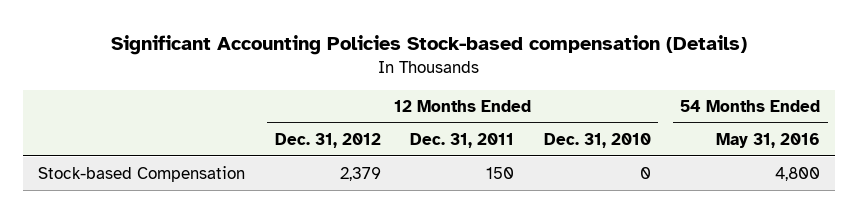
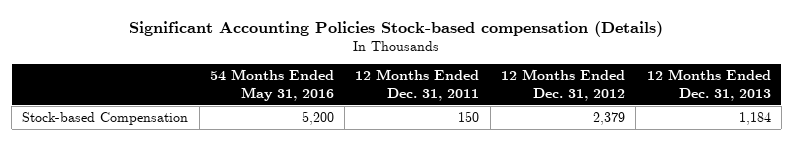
[543,133,651,149] Dec. 31, 2010 -> none
none -> [646,69,771,101] 12 Months Ended Dec. 31, 2013
[775,167,821,182] 4,800 -> [301,111,334,126] 5,200

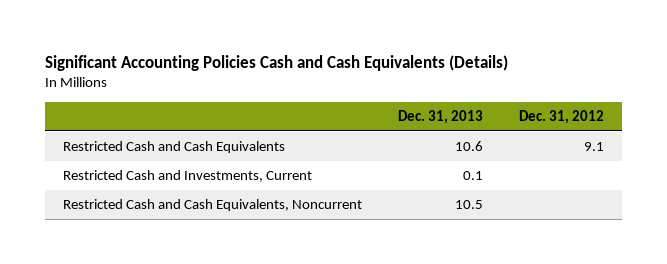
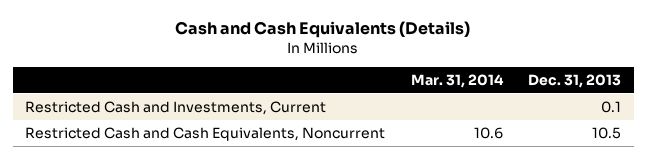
[45,54,509,71] Significant Accounting Policies Cash and Cash Equivalents (Details) -> [175,21,471,39] Cash and Cash Equivalents (Details)
[519,110,605,125] Dec. 31, 2012 -> none
none -> [410,74,504,89] Mar. 31, 2014
[63,141,286,154] Restricted Cash and Cash Equivalents -> none

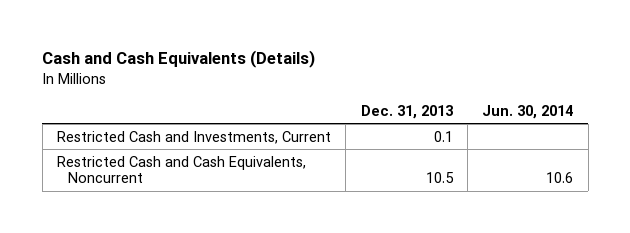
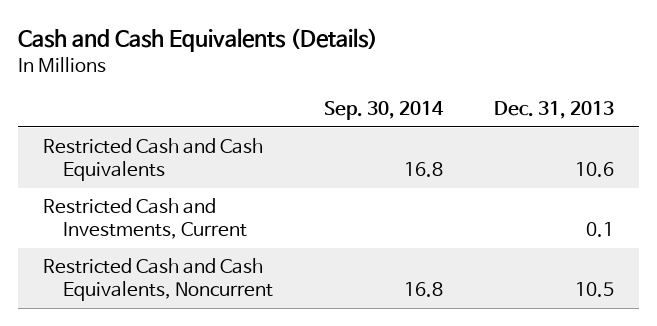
[482,104,574,119] Jun. 30, 2014 -> none
none -> [323,100,444,120] Sep. 30, 2014
none -> [43,137,264,182] Restricted Cash and Cash Equivalents

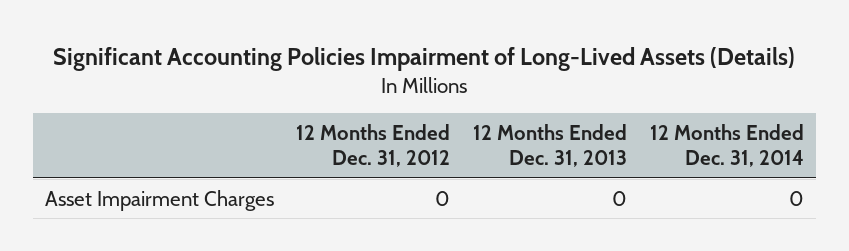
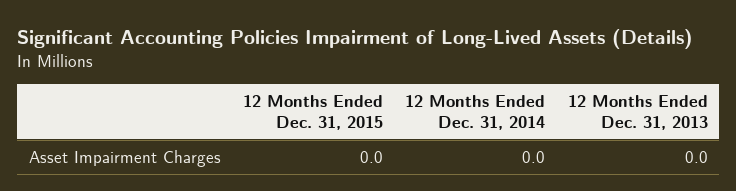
[296,123,451,168] 12 Months Ended Dec. 31, 2012 -> none
none -> [242,94,383,130] 12 Months Ended Dec. 31, 2015
[612,190,628,206] 0 -> [684,151,708,164] 0.0
[789,190,805,206] 0 -> [522,151,546,164] 0.0

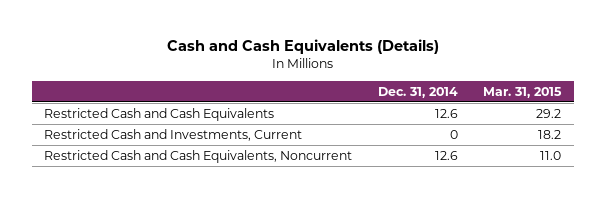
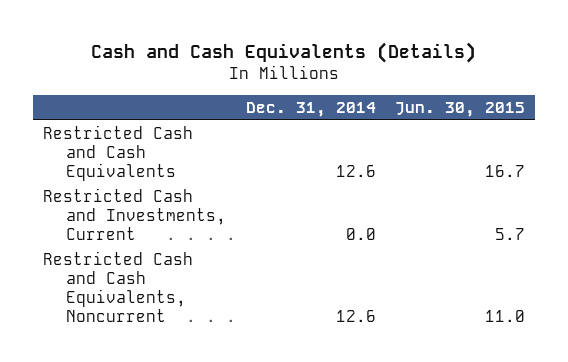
[483,86,563,98] Mar. 31, 2015 -> none
none -> [395,101,526,117] Jun. 30, 2015
[449,129,458,139] 0 -> [345,228,376,241] 0.0

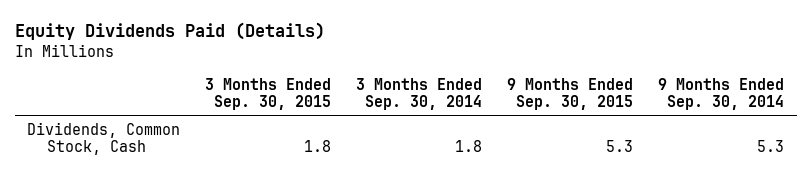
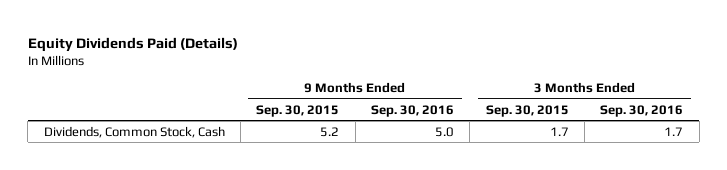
[356,77,483,111] 3 Months Ended Sep. 30, 2014 -> none
[658,77,785,111] 9 Months Ended Sep. 30, 2014 -> none
none -> [370,104,454,117] Sep. 30, 2016
none -> [600,104,684,117] Sep. 30, 2016
[304,139,332,152] 1.8 -> [549,126,569,136] 1.7
[606,139,634,152] 5.3 -> [320,126,340,137] 5.2

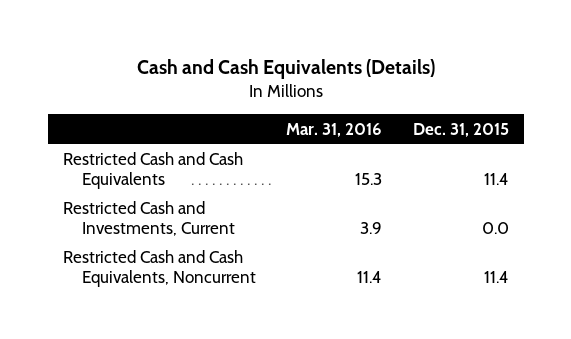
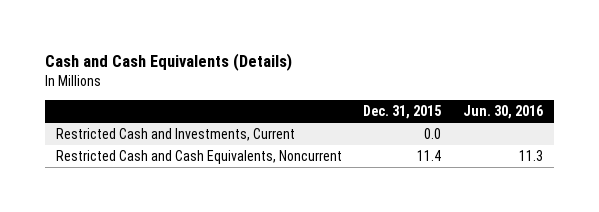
[286,122,383,137] Mar. 31, 2016 -> none
none -> [463,105,544,120] Jun. 30, 2016
[62,151,243,189] Restricted Cash and Cash Equivalents -> none

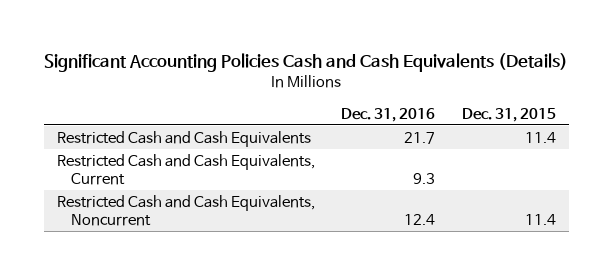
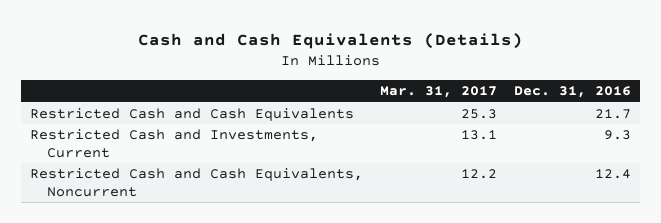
[44,53,569,73] Significant Accounting Policies Cash and Cash Equivalents (Details) -> [137,32,523,49] Cash and Cash Equivalents (Details)
[461,107,556,122] Dec. 31, 2015 -> none
none -> [380,86,498,99] Mar. 31, 2017
[57,153,316,186] Restricted Cash and Cash Equivalents, Current -> [29,129,318,158] Restricted Cash and Investments, Current

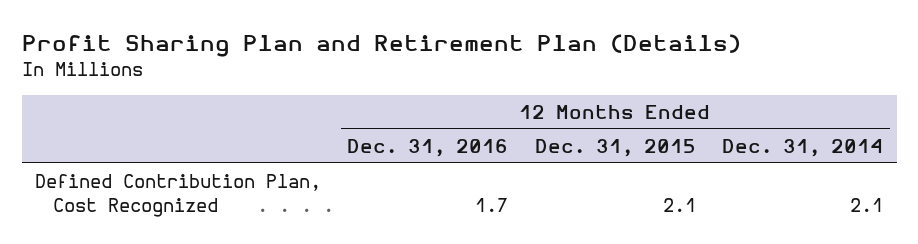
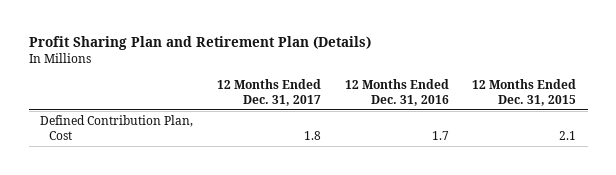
[722,138,884,157] Dec. 31, 2014 -> none
none -> [216,78,321,107] 12 Months Ended Dec. 31, 2017
[34,174,321,218] Defined Contribution Plan, Cost Recognized -> [40,115,194,141] Defined Contribution Plan, Cost

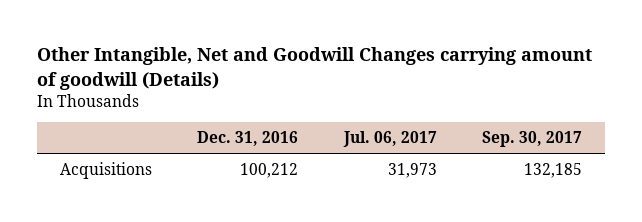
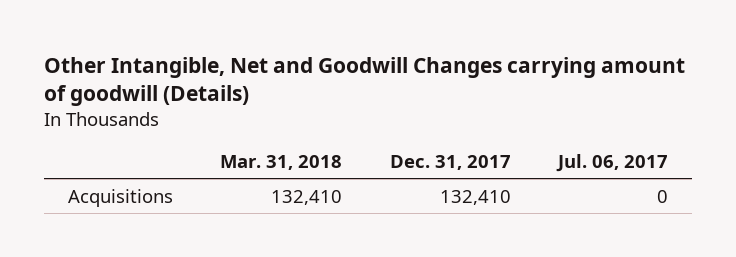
[197,131,299,147] Dec. 31, 2016 -> none
[482,131,583,148] Sep. 30, 2017 -> none
none -> [220,155,343,171] Mar. 31, 2018
none -> [389,155,511,171] Dec. 31, 2017
[387,163,437,179] 31,973 -> [656,189,668,203] 0

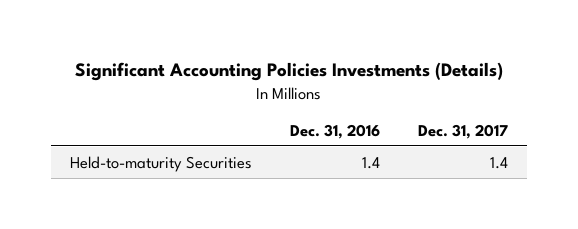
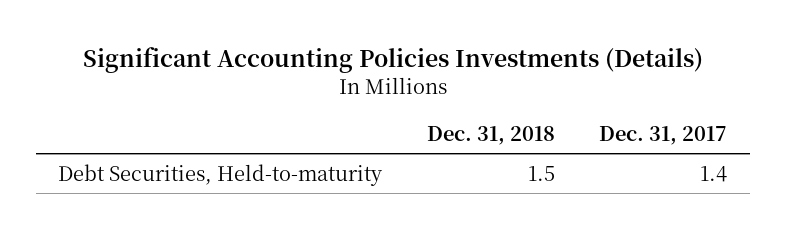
[289,123,380,139] Dec. 31, 2016 -> none
none -> [426,125,555,145] Dec. 31, 2018
[69,155,252,172] Held-to-maturity Securities -> [57,164,383,187] Debt Securities, Held-to-maturity

